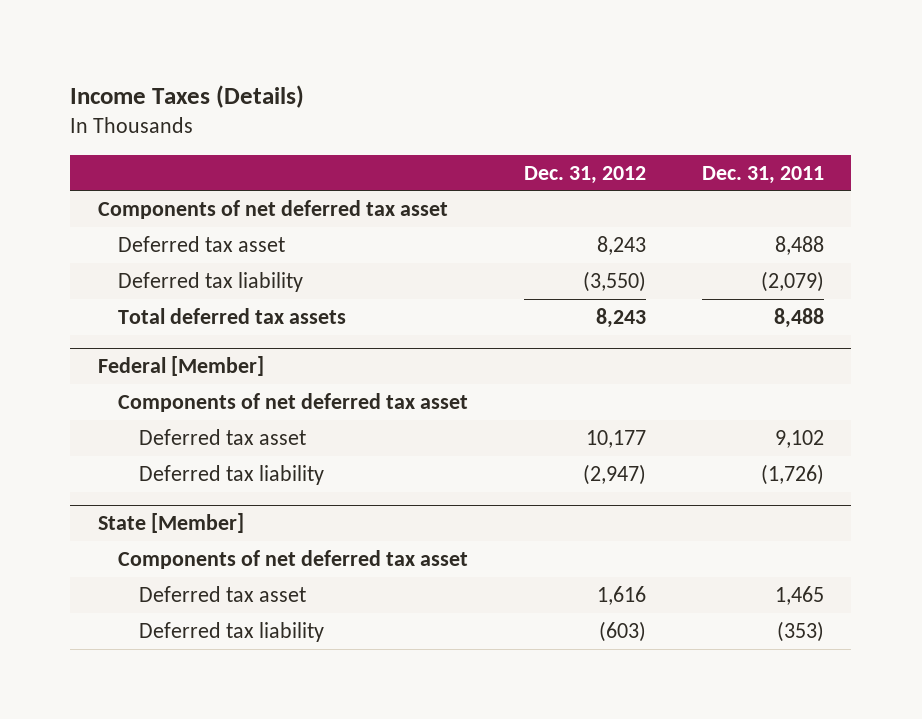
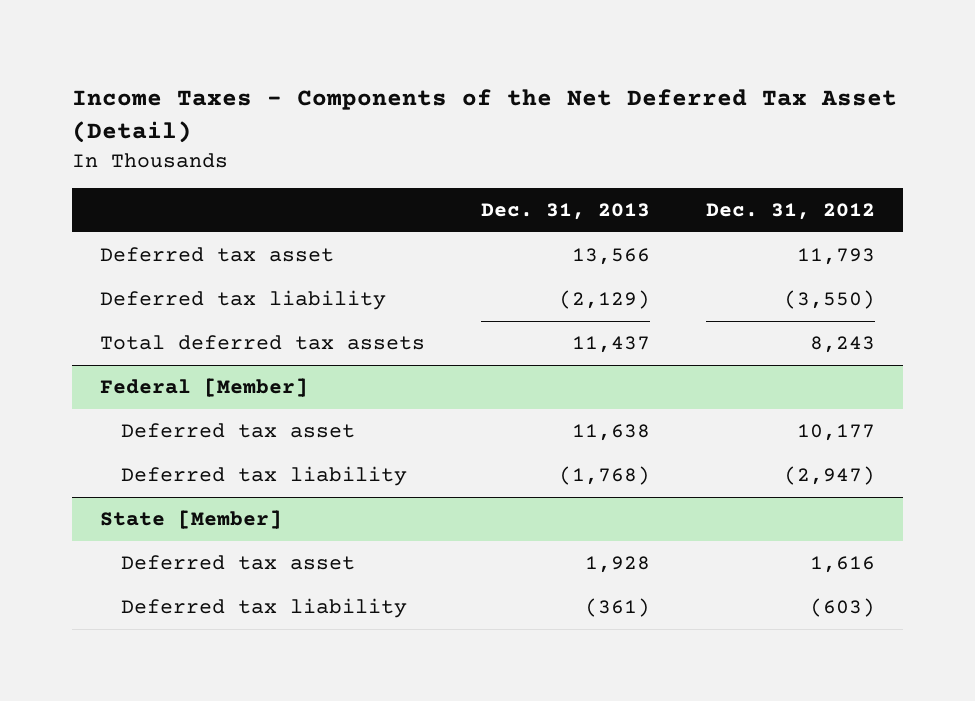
[70,85,305,109] Income Taxes (Details) -> [71,88,897,144] Income Taxes - Components of the Net Deferred Tax Asset (Detail)
[701,165,824,184] Dec. 31, 2011 -> none
none -> [480,203,650,221] Dec. 31, 2013
[98,199,449,219] Components of net deferred tax asset -> none
[597,235,647,255] 8,243 -> [797,247,876,265] 11,793
[118,392,469,412] Components of net deferred tax asset -> none
[118,549,469,569] Components of net deferred tax asset -> none

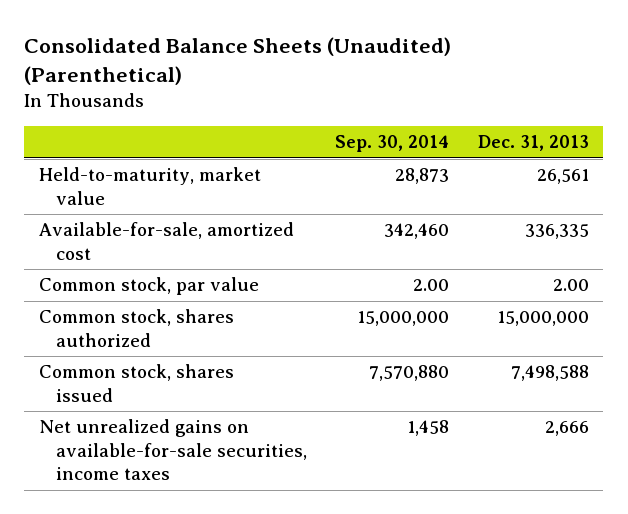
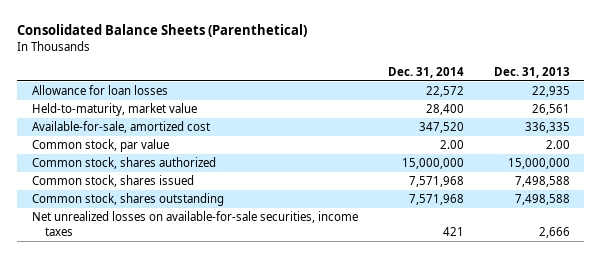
[24,37,452,86] Consolidated Balance Sheets (Unaudited) (Parenthetical) -> [17,24,308,38] Consolidated Balance Sheets (Parenthetical)
[335,135,450,153] Sep. 30, 2014 -> none
none -> [387,66,464,78] Dec. 31, 2014
none -> [32,85,169,96] Allowance for loan losses
none -> [32,193,225,207] Common stock, shares outstanding
[38,419,308,481] Net unrealized gains on available-for-sale securities, income taxes -> [32,211,359,236] Net unrealized losses on available-for-sale securities, income taxes

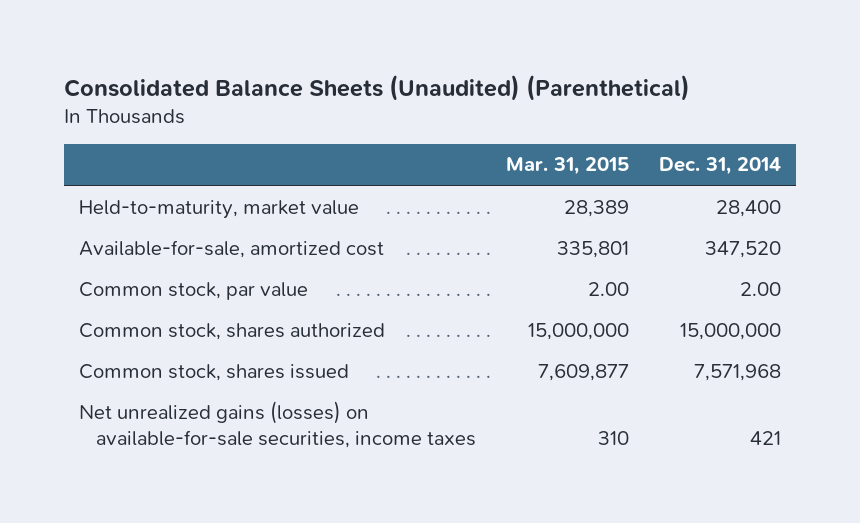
[17,24,308,38] Consolidated Balance Sheets (Parenthetical) -> [63,74,690,101] Consolidated Balance Sheets (Unaudited) (Parenthetical)
[493,66,570,78] Dec. 31, 2013 -> none
none -> [505,157,629,176] Mar. 31, 2015
[32,85,169,96] Allowance for loan losses -> none
[32,193,225,207] Common stock, shares outstanding -> none
[32,211,359,236] Net unrealized losses on available-for-sale securities, income taxes -> [78,400,476,448] Net unrealized gains (losses) on available-for-sale securities, income taxes

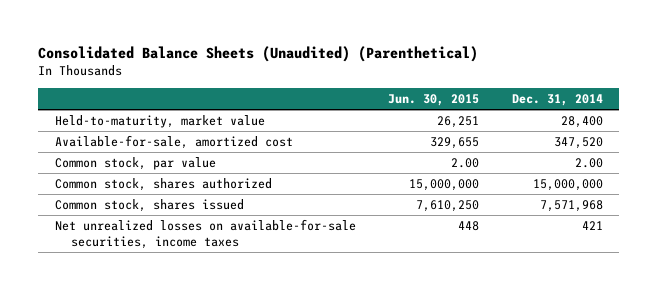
[505,157,629,176] Mar. 31, 2015 -> none
none -> [388,94,480,107] Jun. 30, 2015
[78,400,476,448] Net unrealized gains (losses) on available-for-sale securities, income taxes -> [54,218,356,250] Net unrealized losses on available-for-sale securities, income taxes

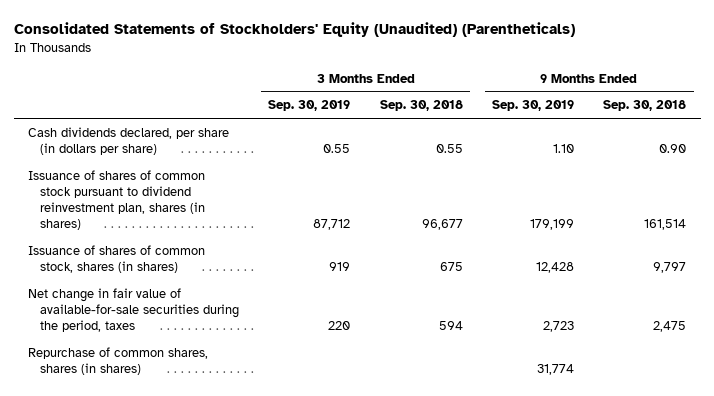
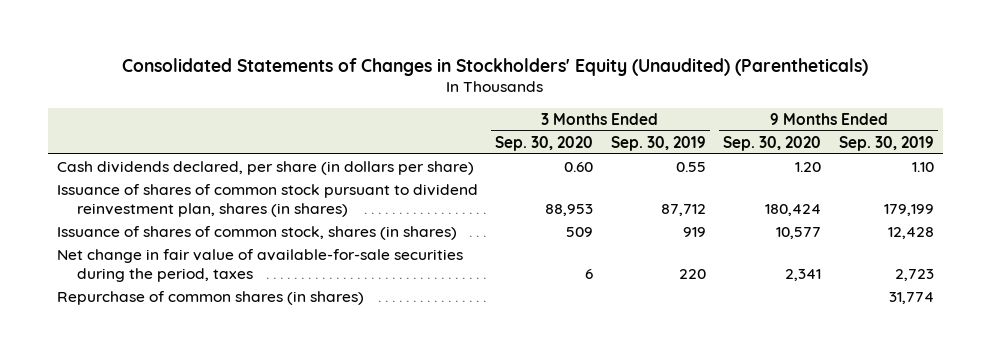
[13,22,575,38] Consolidated Statements of Stockholders' Equity (Unaudited) (Parentheticals) -> [122,57,869,76] Consolidated Statements of Changes in Stockholders' Equity (Unaudited) (Parentheticals)
[379,100,463,112] Sep. 30, 2018 -> none
[603,100,687,112] Sep. 30, 2018 -> none
none -> [495,135,594,151] Sep. 30, 2020
none -> [723,135,822,151] Sep. 30, 2020
[28,346,209,375] Repurchase of common shares, shares (in shares) -> [56,291,364,306] Repurchase of common shares (in shares)

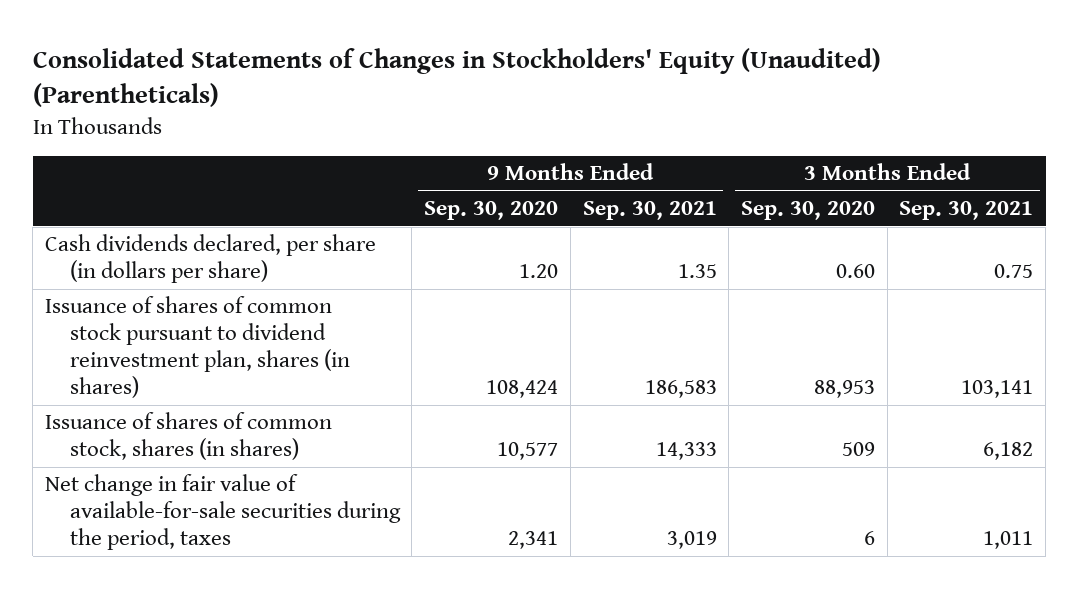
[610,135,706,151] Sep. 30, 2019 -> none
[839,135,935,151] Sep. 30, 2019 -> none
none -> [582,201,717,221] Sep. 30, 2021
none -> [899,201,1034,221] Sep. 30, 2021
[765,203,822,216] 180,424 -> [486,380,559,399] 108,424
[56,291,364,306] Repurchase of common shares (in shares) -> none

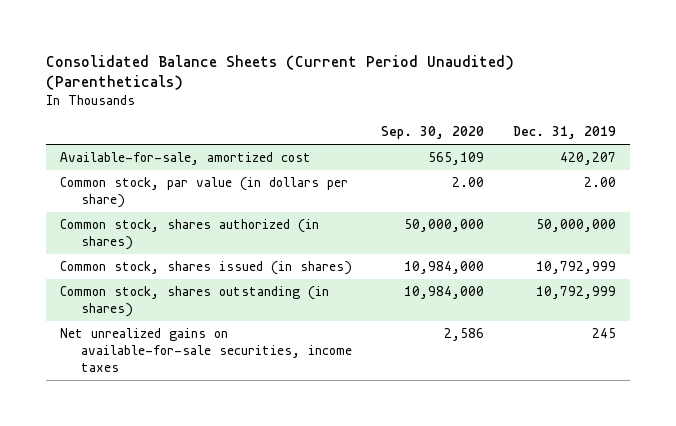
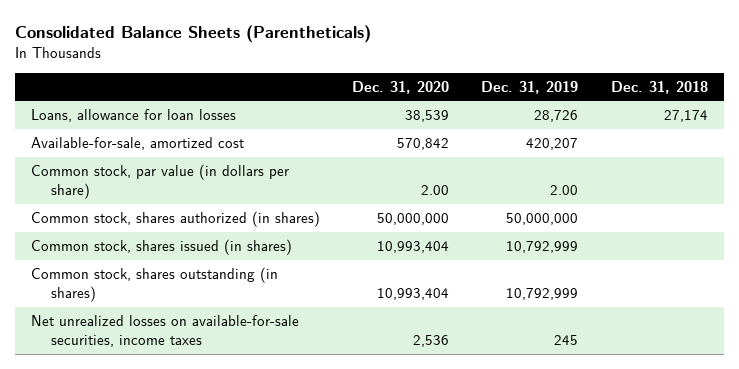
[45,54,514,91] Consolidated Balance Sheets (Current Period Unaudited) (Parentheticals) -> [14,24,371,43] Consolidated Balance Sheets (Parentheticals)
[381,126,485,140] Sep. 30, 2020 -> none
none -> [352,80,450,94] Dec. 31, 2020
none -> [610,80,708,94] Dec. 31, 2018
none -> [30,108,236,122] Loans, allowance for loan losses
[60,328,353,372] Net unrealized gains on available-for-sale securities, income taxes -> [30,314,299,348] Net unrealized losses on available-for-sale securities, income taxes

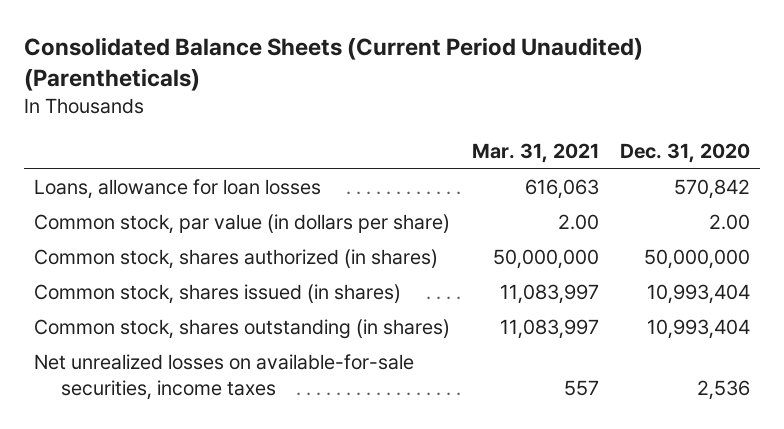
[14,24,371,43] Consolidated Balance Sheets (Parentheticals) -> [23,36,643,92] Consolidated Balance Sheets (Current Period Unaudited) (Parentheticals)
[481,80,579,94] Dec. 31, 2019 -> none
[610,80,708,94] Dec. 31, 2018 -> none
none -> [471,142,599,163] Mar. 31, 2021
[30,136,244,150] Available-for-sale, amortized cost -> none
[405,109,450,122] 38,539 -> [673,178,750,199] 570,842

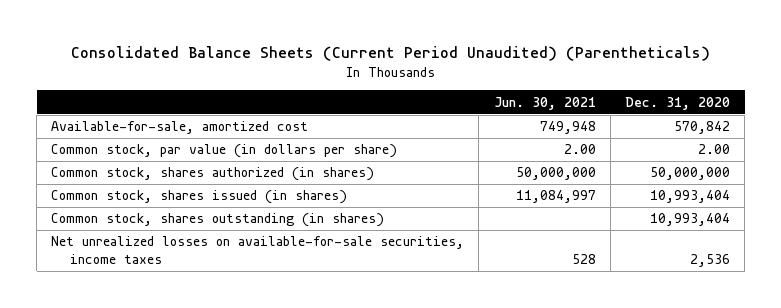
[471,142,599,163] Mar. 31, 2021 -> none
none -> [493,96,596,110] Jun. 30, 2021
[34,178,322,199] Loans, allowance for loan losses -> [51,121,309,135] Available-for-sale, amortized cost

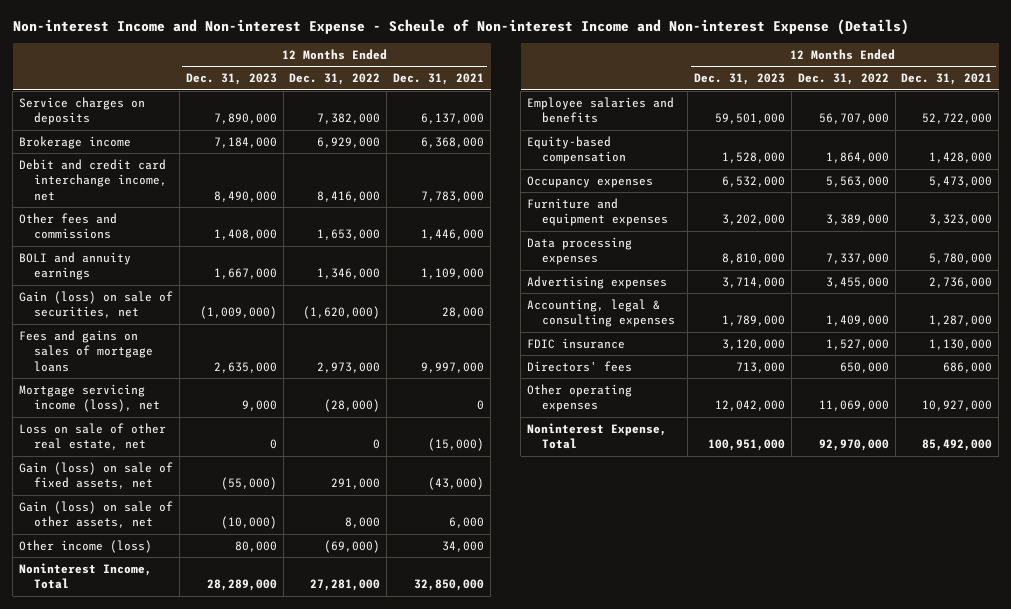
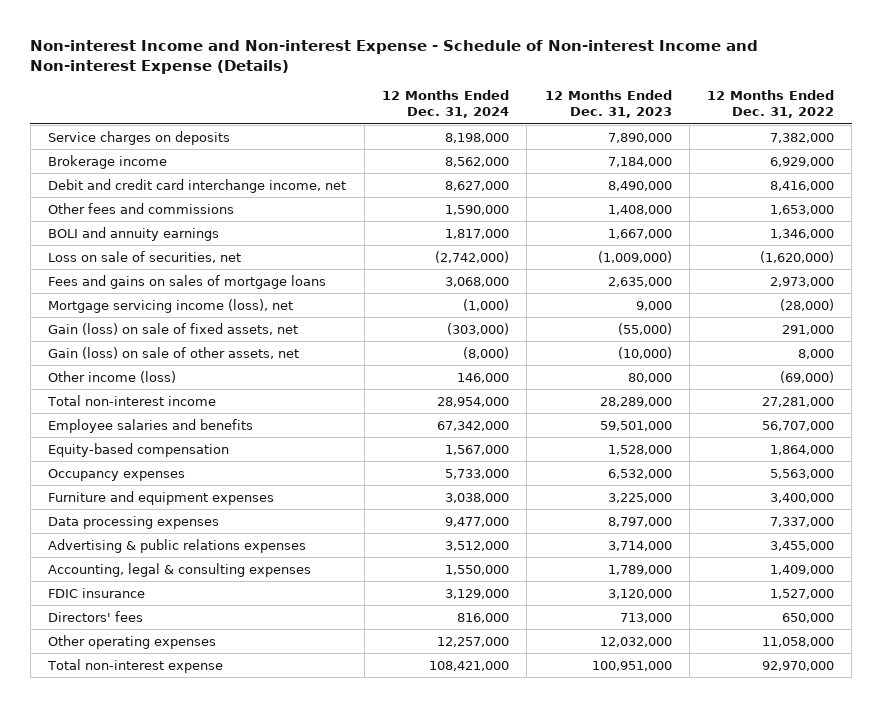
[12,19,909,36] Non-interest Income and Non-interest Expense - Scheule of Non-interest Income and Non-interest Expense (Details) -> [30,39,759,74] Non-interest Income and Non-interest Expense - Schedule of Non-interest Income and Non-interest Expense (Details)
[393,73,485,86] Dec. 31, 2021 -> none
none -> [381,90,509,119] 12 Months Ended Dec. 31, 2024
[18,290,173,319] Gain (loss) on sale of securities, net -> [48,250,242,263] Loss on sale of securities, net
[18,422,166,451] Loss on sale of other real estate, net -> none
[18,562,152,590] Noninterest Income, Total -> [47,394,217,406] Total non-interest income
[721,214,785,226] 3,202,000 -> [607,492,672,503] 3,225,000
[825,214,889,226] 3,389,000 -> [770,492,835,503] 3,400,000
[721,253,785,265] 8,810,000 -> [607,516,672,527] 8,797,000
[527,275,668,289] Advertising expenses -> [48,538,307,553] Advertising & public relations expenses
[714,400,785,412] 12,042,000 -> [599,636,672,647] 12,032,000
[818,400,889,412] 11,069,000 -> [762,636,835,647] 11,058,000
[527,422,668,450] Noninterest Expense, Total -> [47,658,224,673] Total non-interest expense

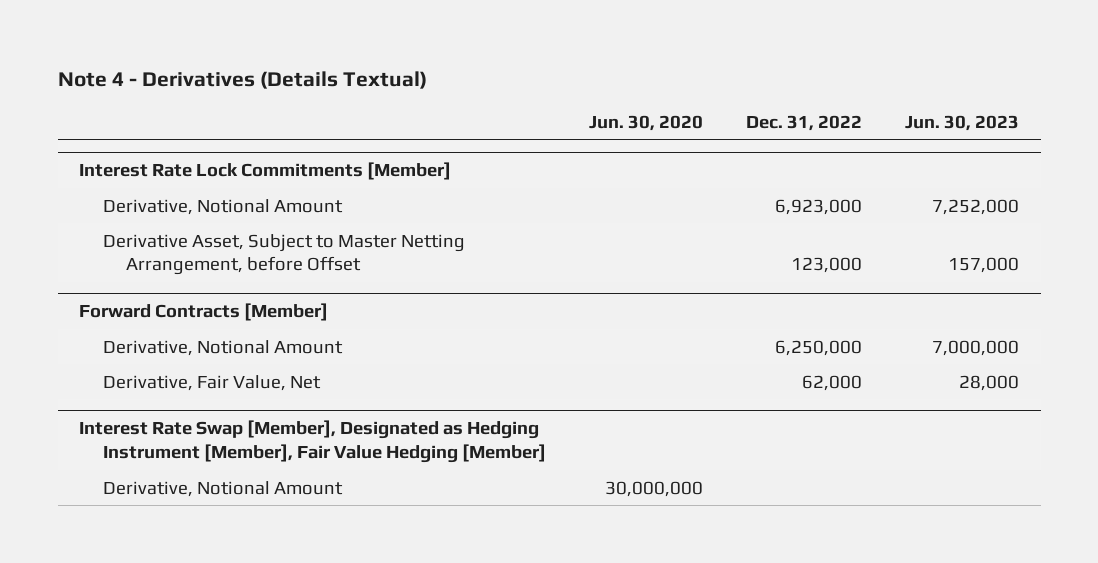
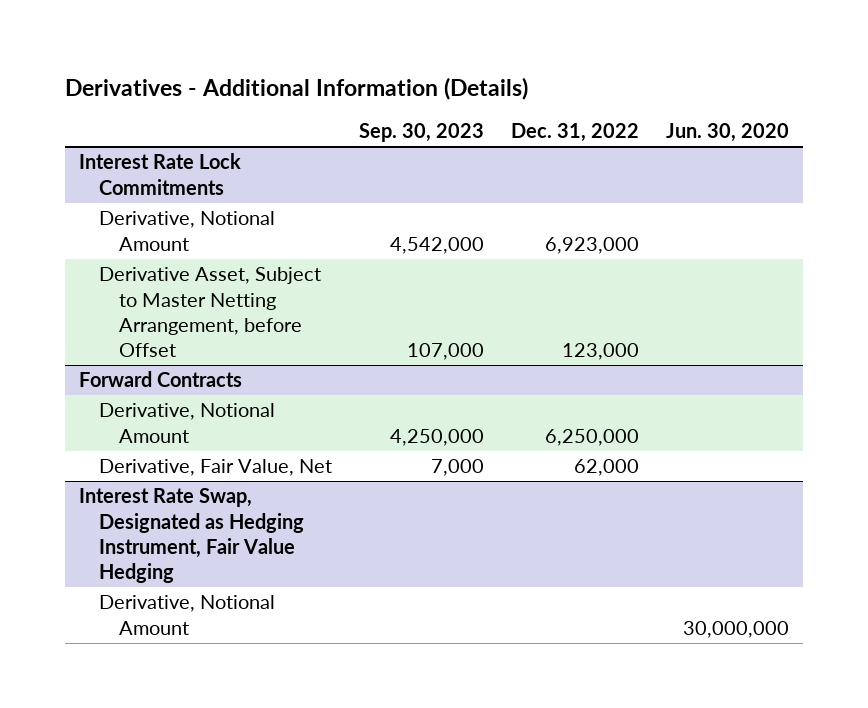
[57,71,427,90] Note 4 - Derivatives (Details Textual) -> [65,77,529,101] Derivatives - Additional Information (Details)
[905,115,1020,132] Jun. 30, 2023 -> none
none -> [358,123,484,143] Sep. 30, 2023
[79,162,452,181] Interest Rate Lock Commitments [Member] -> [78,153,241,195] Interest Rate Lock Commitments
[79,303,329,322] Forward Contracts [Member] -> [78,371,242,388] Forward Contracts
[79,420,546,464] Interest Rate Swap [Member], Designated as Hedging Instrument [Member], Fair Value Hedging [Member] -> [78,488,304,584] Interest Rate Swap, Designated as Hedging Instrument, Fair Value Hedging

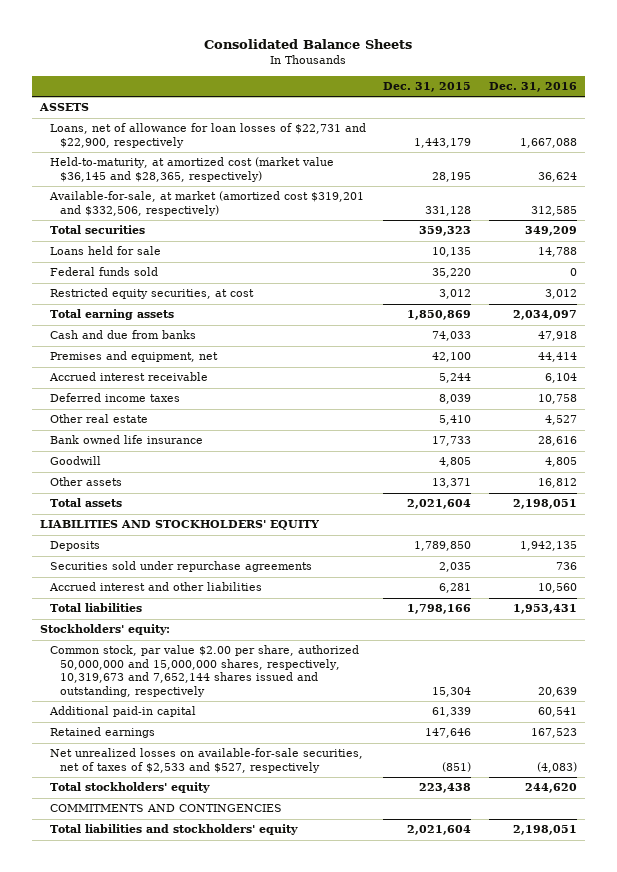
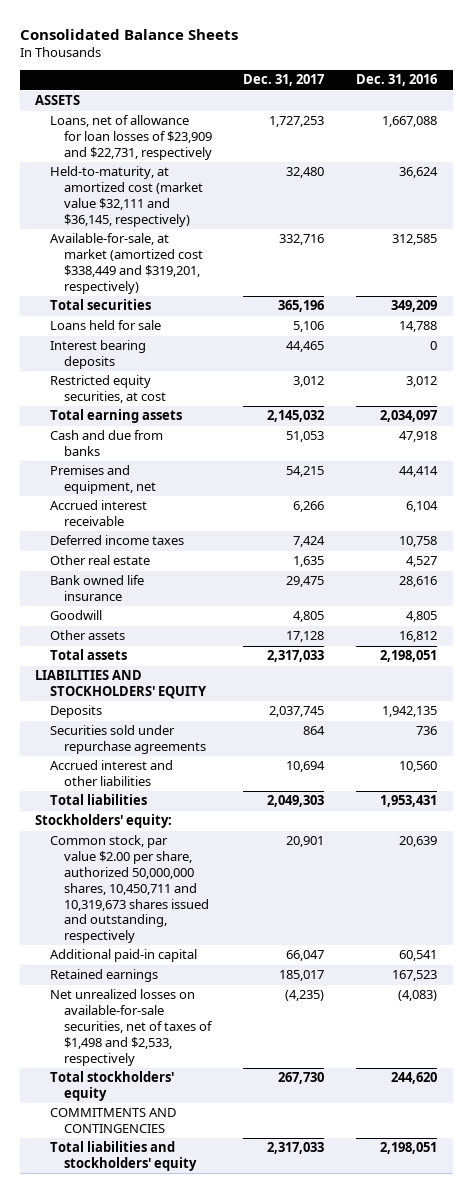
[383,82,472,93] Dec. 31, 2015 -> none
none -> [243,74,325,87] Dec. 31, 2017
[50,123,367,148] Loans, net of allowance for loan losses of $22,731 and $22,900, respectively -> [49,115,212,161] Loans, net of allowance for loan losses of $23,909 and $22,731, respectively
[50,157,335,182] Held-to-maturity, at amortized cost (market value $36,145 and $28,365, respectively) -> [49,166,203,227] Held-to-maturity, at amortized cost (market value $32,111 and $36,145, respectively)
[49,191,365,216] Available-for-sale, at market (amortized cost $319,201 and $332,506, respectively) -> [49,233,203,294] Available-for-sale, at market (amortized cost $338,449 and $319,201, respectively)
[50,267,159,277] Federal funds sold -> none
none -> [49,340,146,370] Interest bearing deposits
[50,645,360,697] Common stock, par value $2.00 per share, authorized 50,000,000 and 15,000,000 shares, respectively, 10,319,673 and 7,652,144 shares issued and outstanding, respectively -> [49,835,209,944] Common stock, par value $2.00 per share, authorized 50,000,000 shares, 10,450,711 and 10,319,673 shares issued and outstanding, respectively
[50,748,364,773] Net unrealized losses on available-for-sale securities, net of taxes of $2,533 and $527, respectively -> [49,989,213,1066] Net unrealized losses on available-for-sale securities, net of taxes of $1,498 and $2,533, respectively

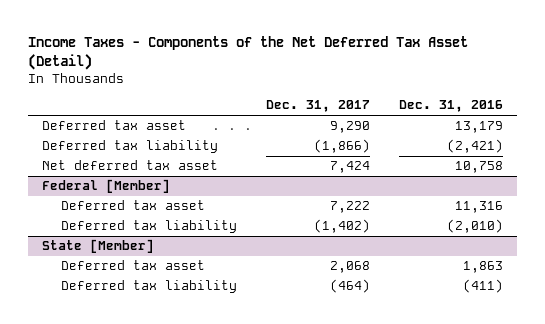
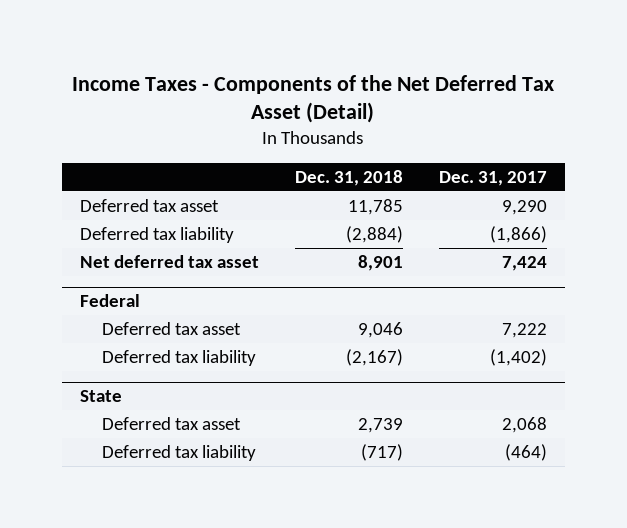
[399,100,504,113] Dec. 31, 2016 -> none
none -> [294,169,403,186] Dec. 31, 2018
[41,179,170,194] Federal [Member] -> [79,294,140,308] Federal
[41,239,154,254] State [Member] -> [79,390,122,403] State

